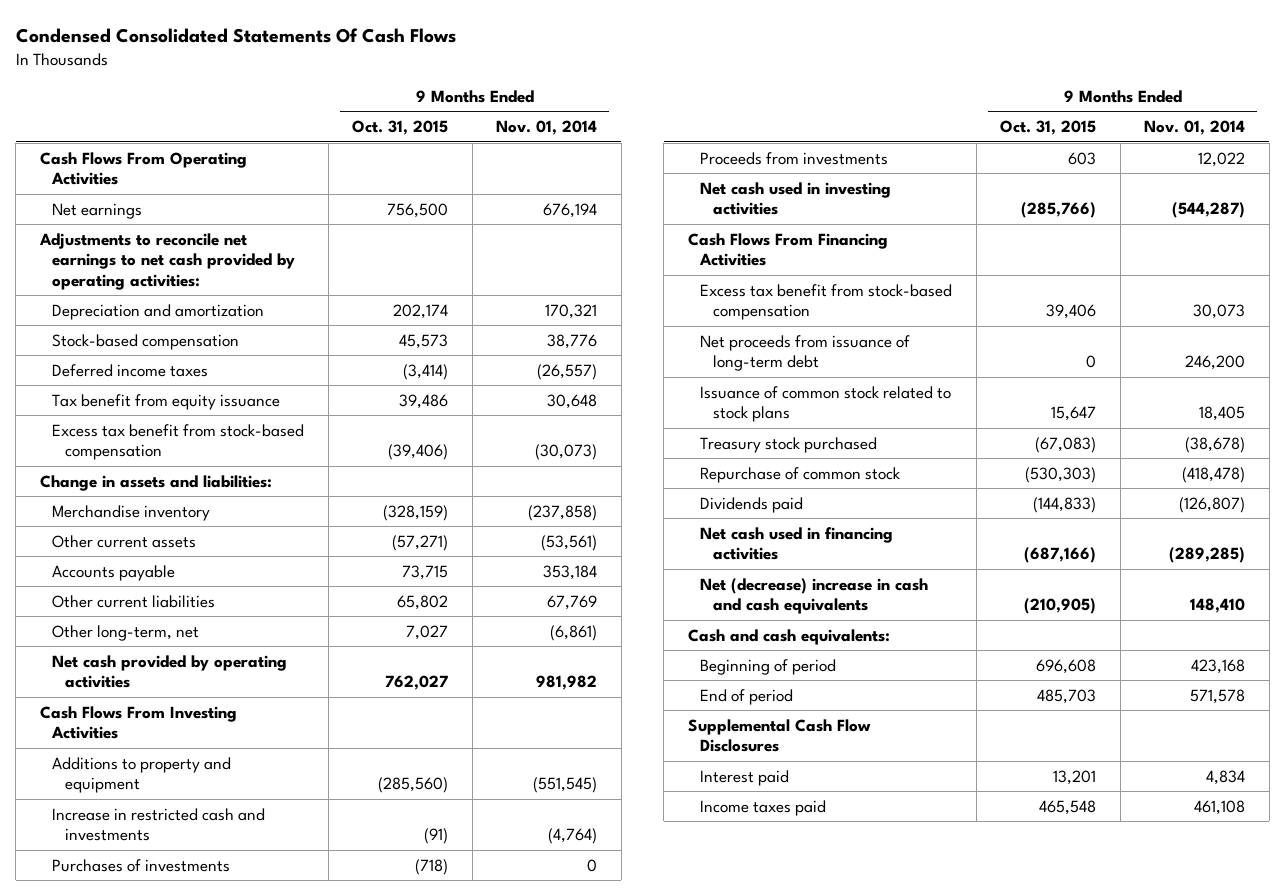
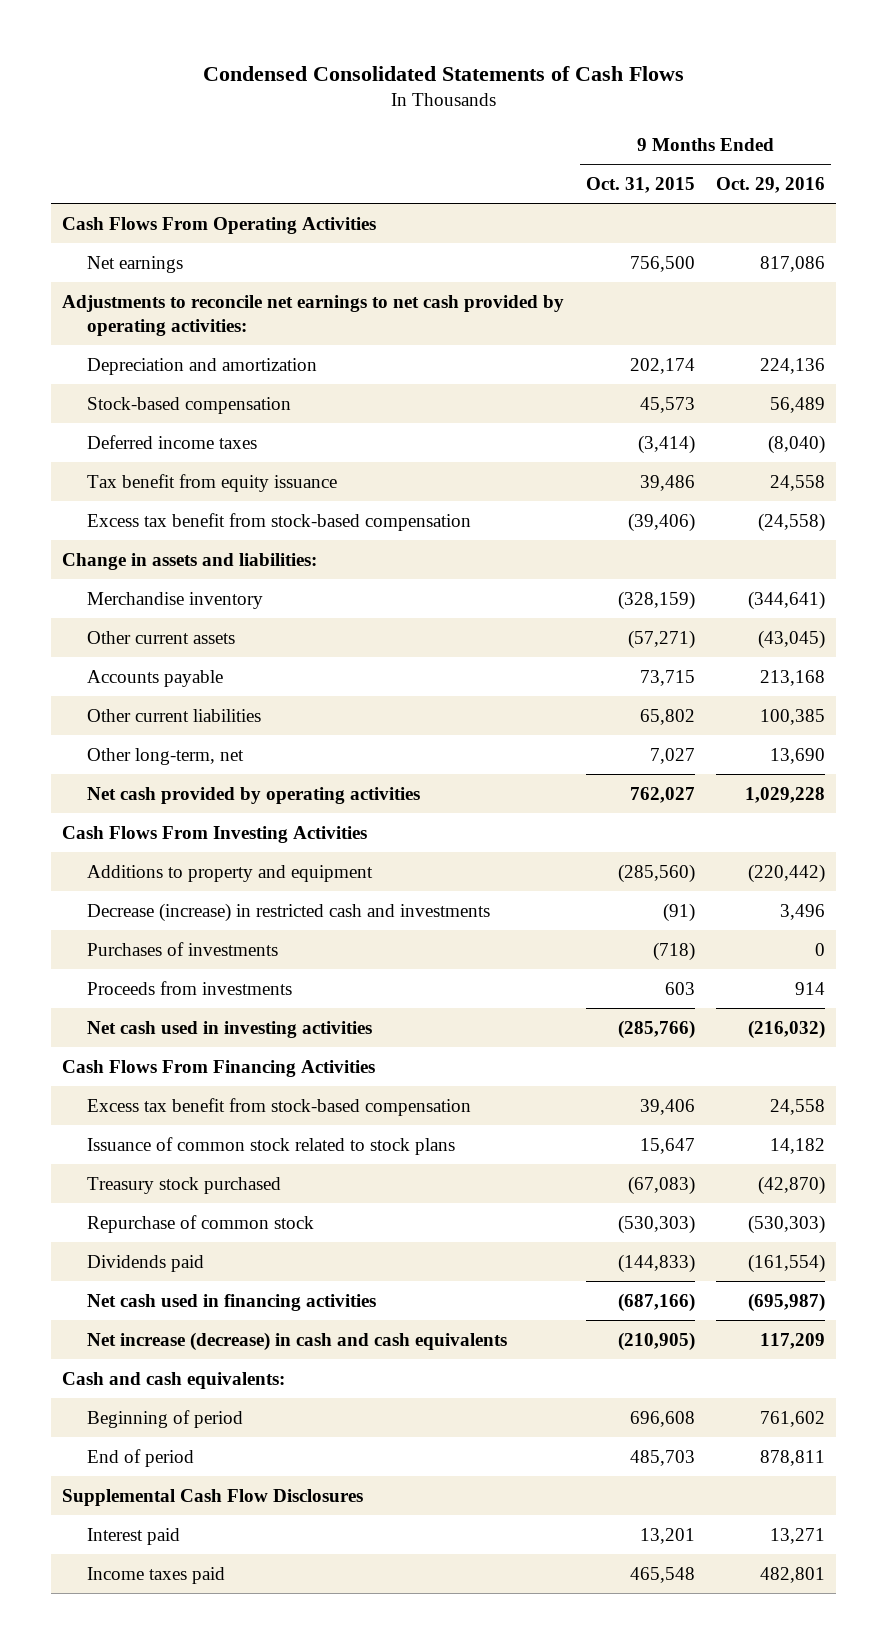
[15,27,456,43] Condensed Consolidated Statements Of Cash Flows -> [202,65,684,81] Condensed Consolidated Statements of Cash Flows
[496,120,598,136] Nov. 01, 2014 -> none
none -> [716,177,826,194] Oct. 29, 2016
[52,807,266,842] Increase in restricted cash and investments -> [87,902,491,922] Decrease (increase) in restricted cash and investments
[700,334,911,372] Net proceeds from issuance of long-term debt -> none
[700,577,929,615] Net (decrease) increase in cash and cash equivalents -> [87,1331,508,1351] Net increase (decrease) in cash and cash equivalents

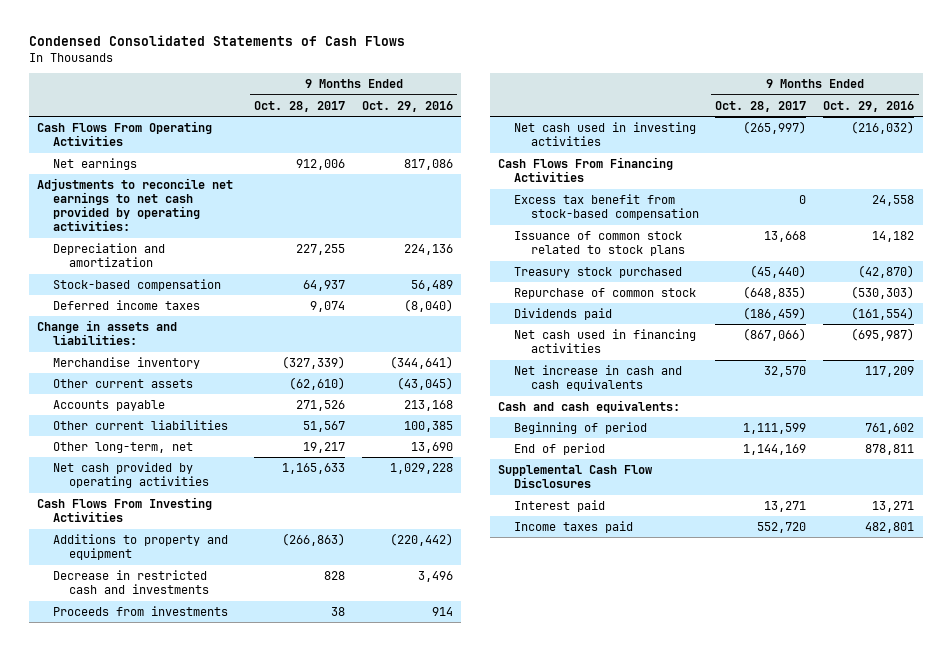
[585,177,695,194] Oct. 31, 2015 -> none
none -> [254,100,346,112] Oct. 28, 2017
[87,473,338,492] Tax benefit from equity issuance -> none
[87,512,472,531] Excess tax benefit from stock-based compensation -> none
[87,941,279,956] Purchases of investments -> none
[87,902,491,922] Decrease (increase) in restricted cash and investments -> [53,569,210,594] Decrease in restricted cash and investments
[87,1331,508,1351] Net increase (decrease) in cash and cash equivalents -> [514,364,683,391] Net increase in cash and cash equivalents

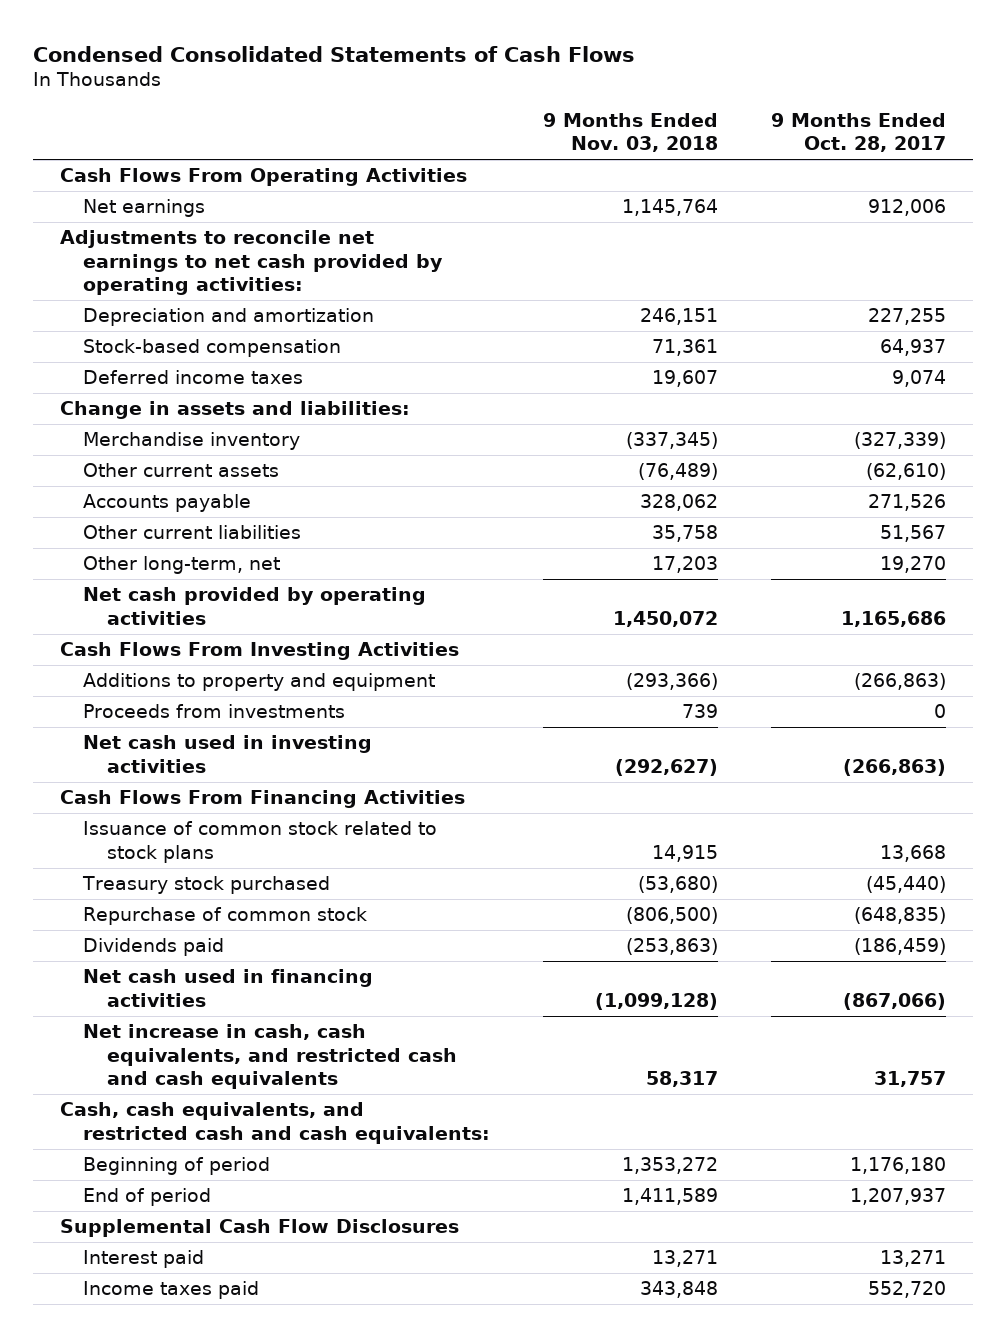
[362,100,454,112] Oct. 29, 2016 -> none
none -> [543,112,719,153] 9 Months Ended Nov. 03, 2018
[303,441,346,453] 19,217 -> [880,556,947,574] 19,270
[282,462,346,474] 1,165,633 -> [841,610,947,627] 1,165,686
[53,569,210,594] Decrease in restricted cash and investments -> none
[331,606,346,616] 38 -> [934,704,947,719] 0
[743,120,807,134] (265,997) -> [843,758,947,776] (266,863)
[514,193,699,220] Excess tax benefit from stock-based compensation -> none
[514,364,683,391] Net increase in cash and cash equivalents -> [83,1024,457,1090] Net increase in cash, cash equivalents, and restricted cash and cash equivalents
[764,365,807,377] 32,570 -> [874,1071,947,1088] 31,757
[498,399,681,413] Cash and cash equivalents: -> [59,1102,491,1144] Cash, cash equivalents, and restricted cash and cash equivalents:
[743,422,807,434] 1,111,599 -> [850,1157,947,1175] 1,176,180
[743,443,807,455] 1,144,169 -> [850,1188,947,1206] 1,207,937

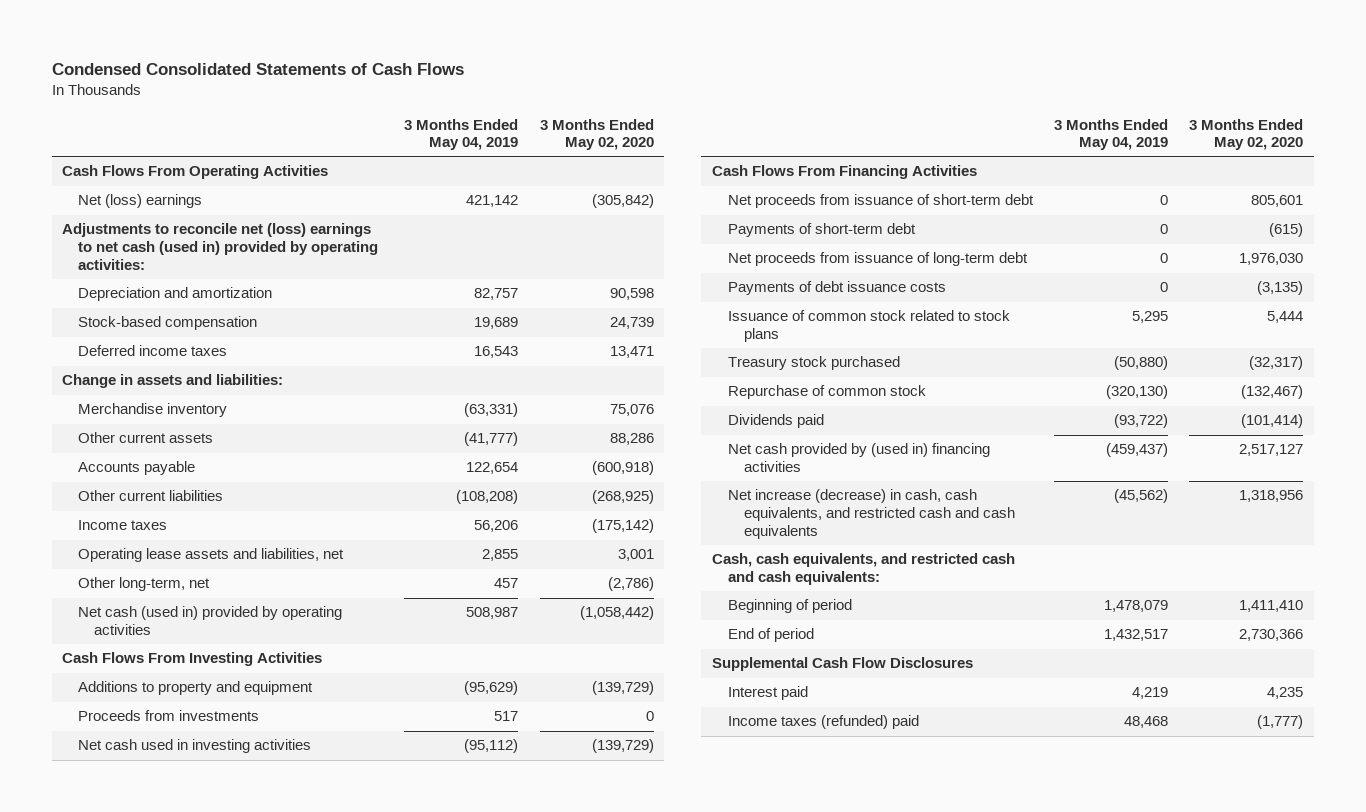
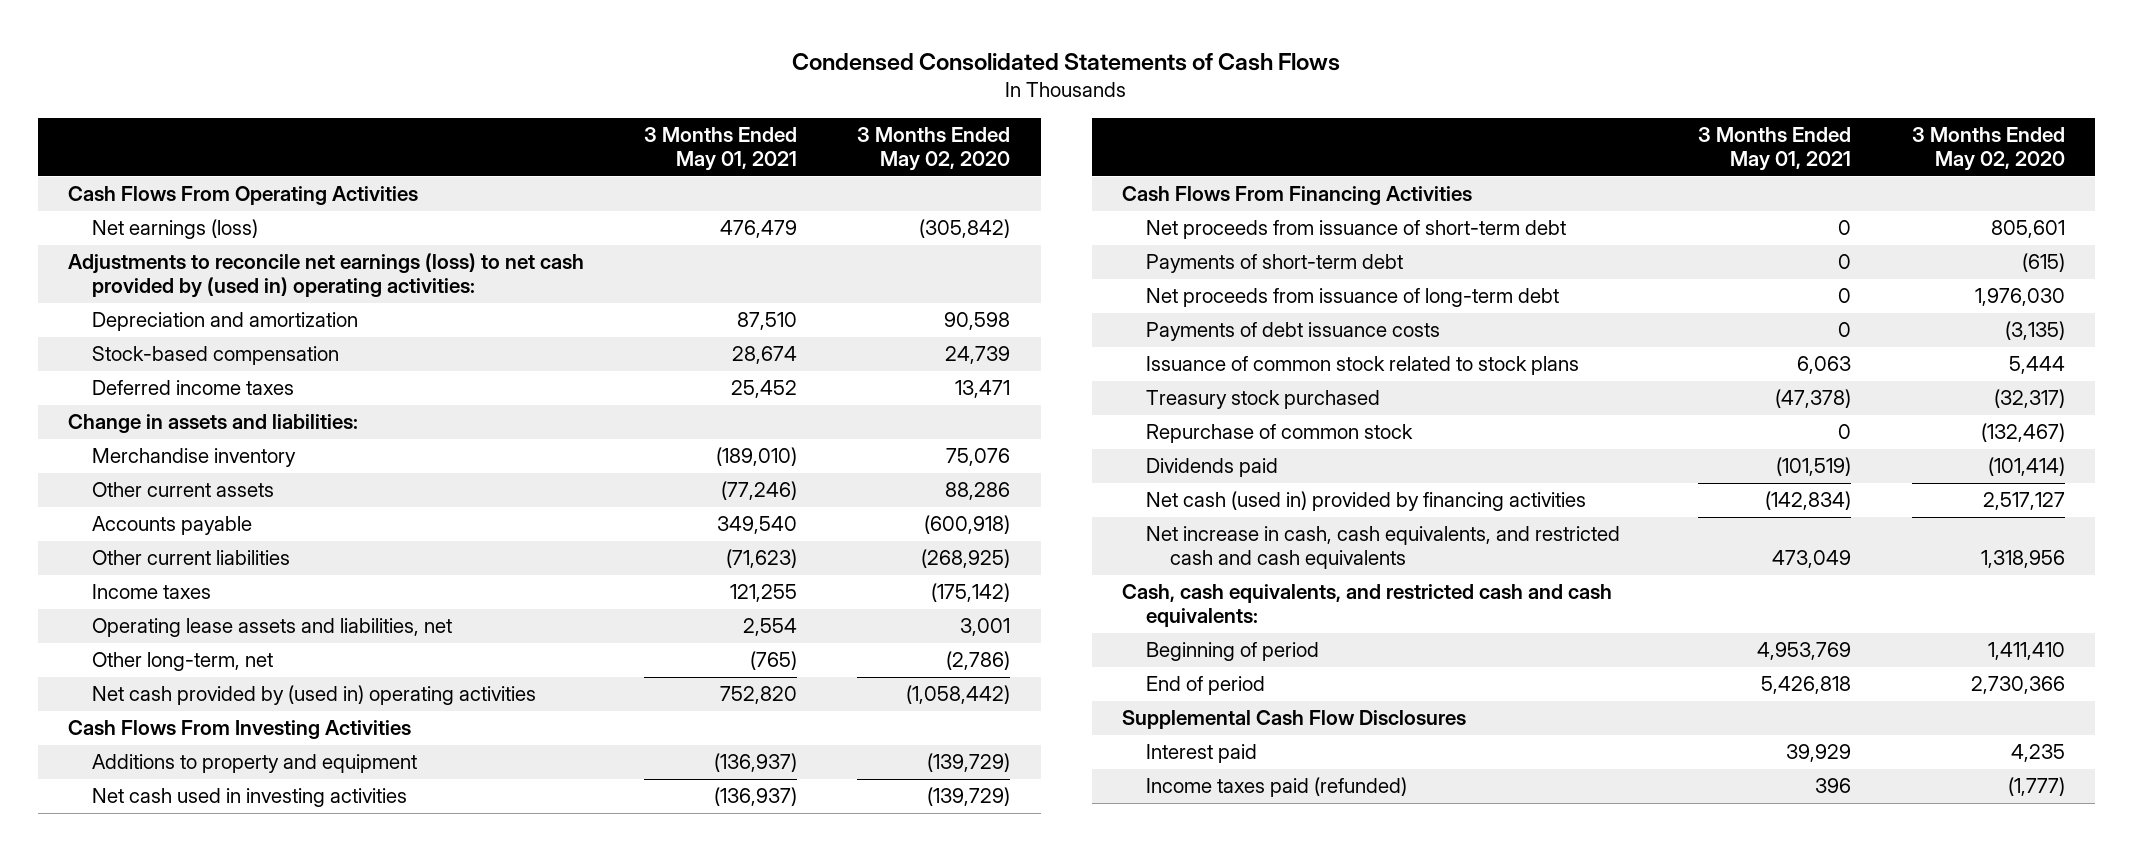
[404,118,519,151] 3 Months Ended May 04, 2019 -> none
none -> [644,127,798,172] 3 Months Ended May 01, 2021
[78,194,203,209] Net (loss) earnings -> [91,219,258,240] Net earnings (loss)
[62,223,379,270] Adjustments to reconcile net (loss) earnings to net cash (used in) provided by operating activities: -> [67,253,584,299] Adjustments to reconcile net earnings (loss) to net cash provided by (used in) operating activities:
[78,606,343,636] Net cash (used in) provided by operating activities -> [91,685,536,706] Net cash provided by (used in) operating activities
[78,710,260,722] Proceeds from investments -> none
[727,443,990,473] Net cash provided by (used in) financing activities -> [1146,491,1587,512] Net cash (used in) provided by financing activities
[727,489,1015,539] Net increase (decrease) in cash, cash equivalents, and restricted cash and cash equivalents -> [1146,526,1621,570] Net increase in cash, cash equivalents, and restricted cash and cash equivalents
[727,715,919,730] Income taxes (refunded) paid -> [1146,777,1408,798] Income taxes paid (refunded)

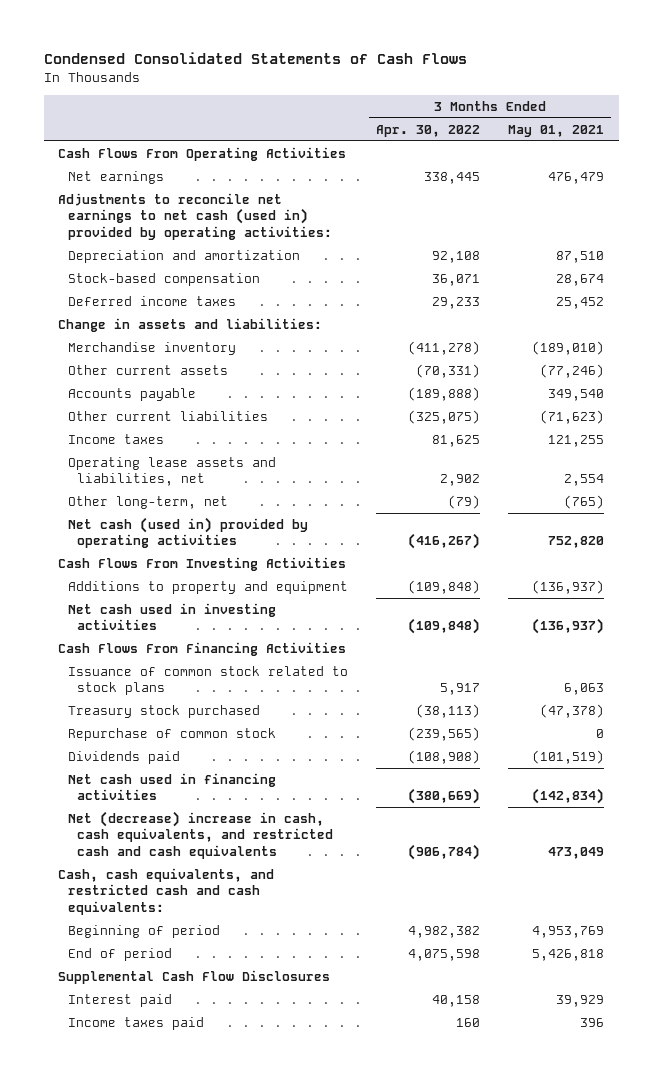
[857,127,1011,172] 3 Months Ended May 02, 2020 -> none
none -> [375,124,480,137] Apr. 30, 2022
[91,219,258,240] Net earnings (loss) -> [67,171,164,185] Net earnings
[67,253,584,299] Adjustments to reconcile net earnings (loss) to net cash provided by (used in) operating activities: -> [57,193,332,240] Adjustments to reconcile net earnings to net cash (used in) provided by operating activities:
[91,685,536,706] Net cash provided by (used in) operating activities -> [67,517,308,549] Net cash (used in) provided by operating activities
[1146,220,1567,240] Net proceeds from issuance of short-term debt -> none
[1146,254,1404,274] Payments of short-term debt -> none
[1146,288,1560,308] Net proceeds from issuance of long-term debt -> none
[1146,322,1441,342] Payments of debt issuance costs -> none
[1146,491,1587,512] Net cash (used in) provided by financing activities -> [67,773,276,801] Net cash used in financing activities
[1146,526,1621,570] Net increase in cash, cash equivalents, and restricted cash and cash equivalents -> [67,811,334,859] Net (decrease) increase in cash, cash equivalents, and restricted cash and cash equivalents
[1146,777,1408,798] Income taxes paid (refunded) -> [67,1017,204,1031] Income taxes paid

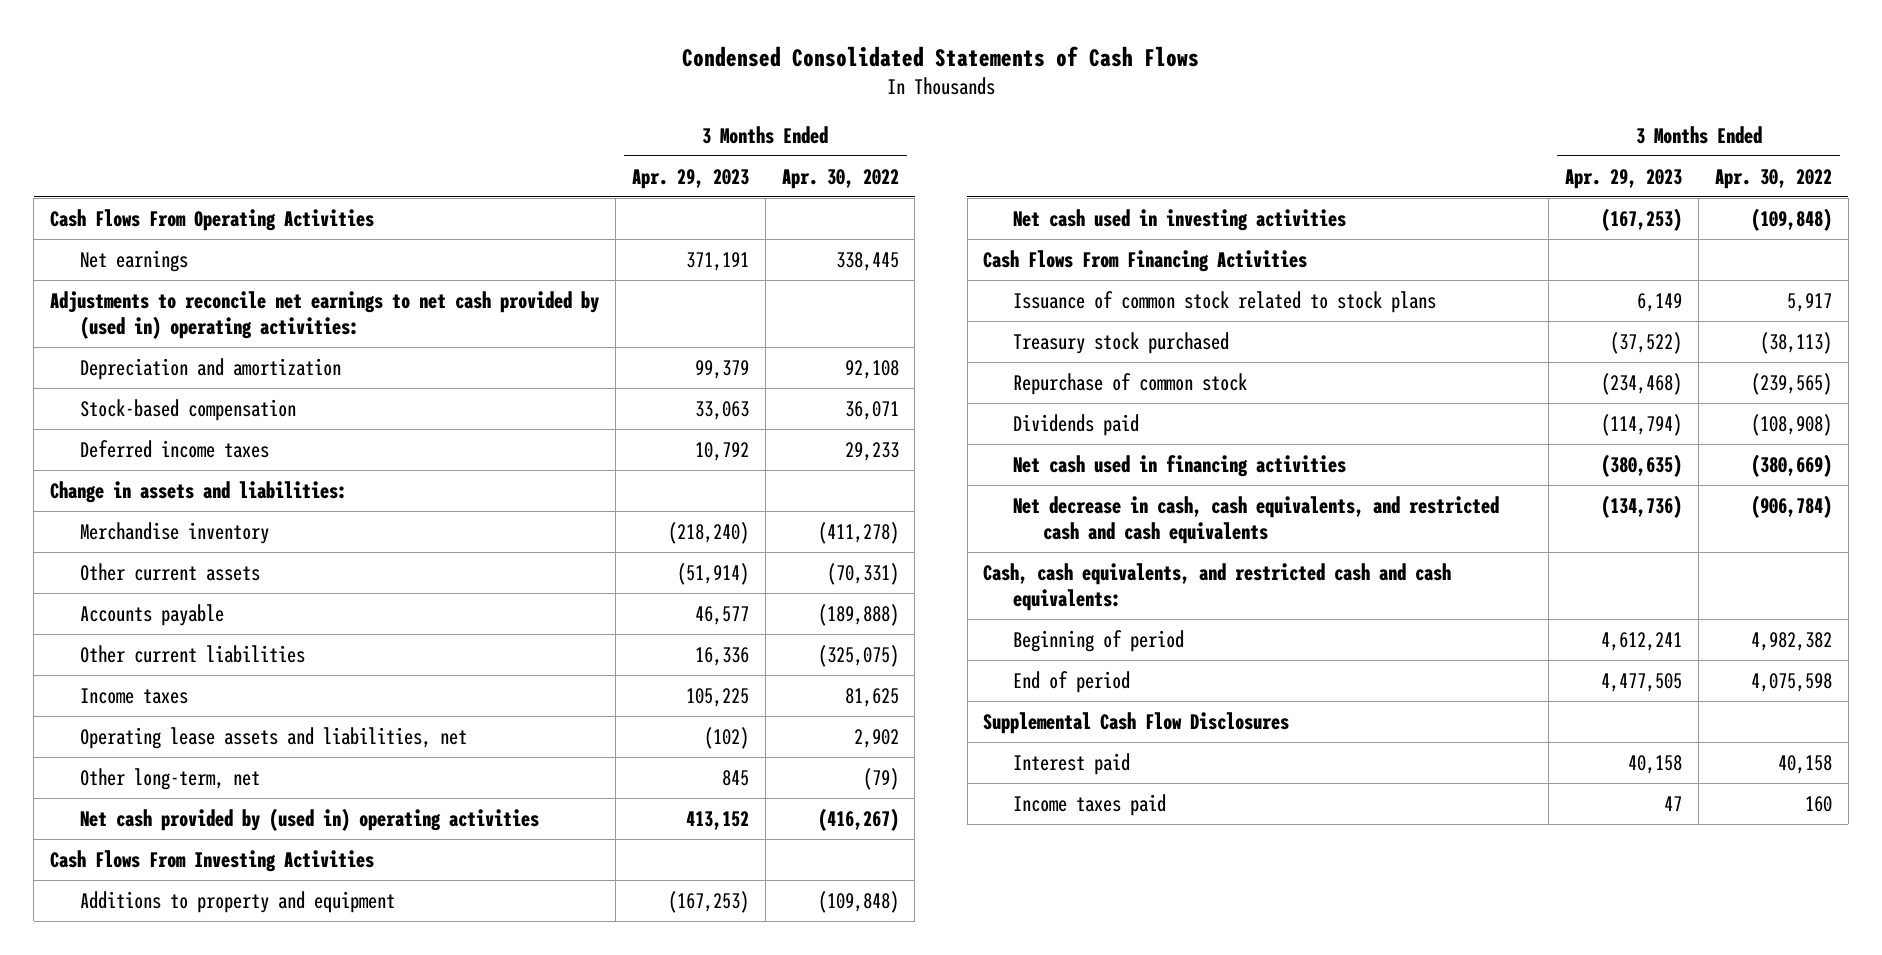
[508,124,605,137] May 01, 2021 -> none
none -> [631,168,749,189] Apr. 29, 2023
[57,193,332,240] Adjustments to reconcile net earnings to net cash (used in) provided by operating activities: -> [50,290,600,340] Adjustments to reconcile net earnings to net cash provided by (used in) operating activities:
[67,517,308,549] Net cash (used in) provided by operating activities -> [79,807,539,831] Net cash provided by (used in) operating activities
[67,811,334,859] Net (decrease) increase in cash, cash equivalents, and restricted cash and cash equivalents -> [1013,495,1500,545] Net decrease in cash, cash equivalents, and restricted cash and cash equivalents

